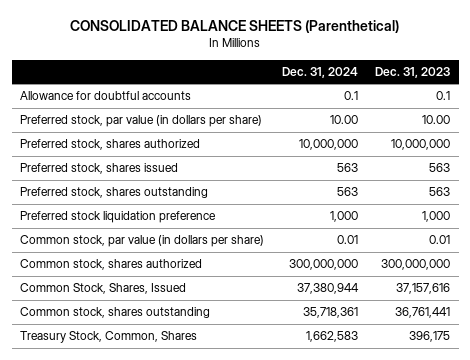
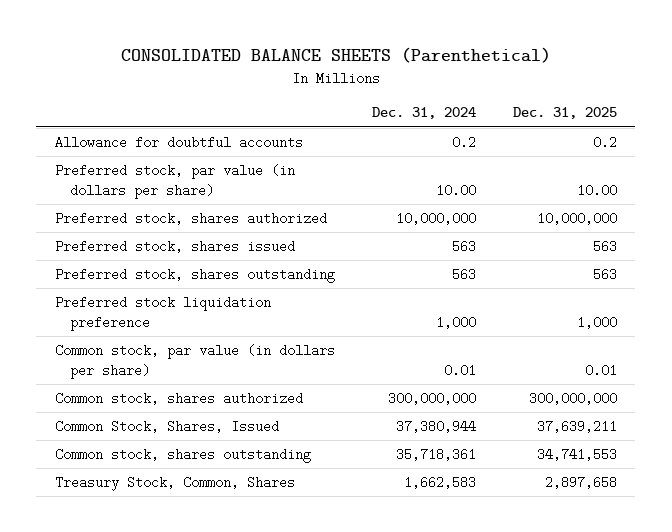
[374,66,450,78] Dec. 31, 2023 -> none
none -> [512,107,617,120] Dec. 31, 2025
[343,91,358,101] 0.1 -> [451,136,476,150] 0.2

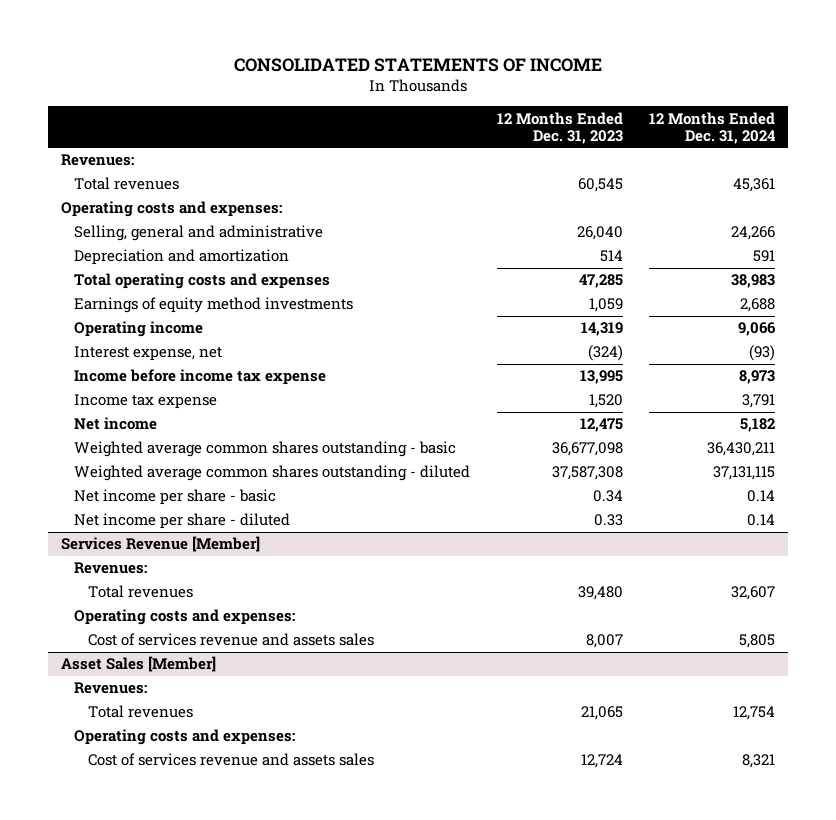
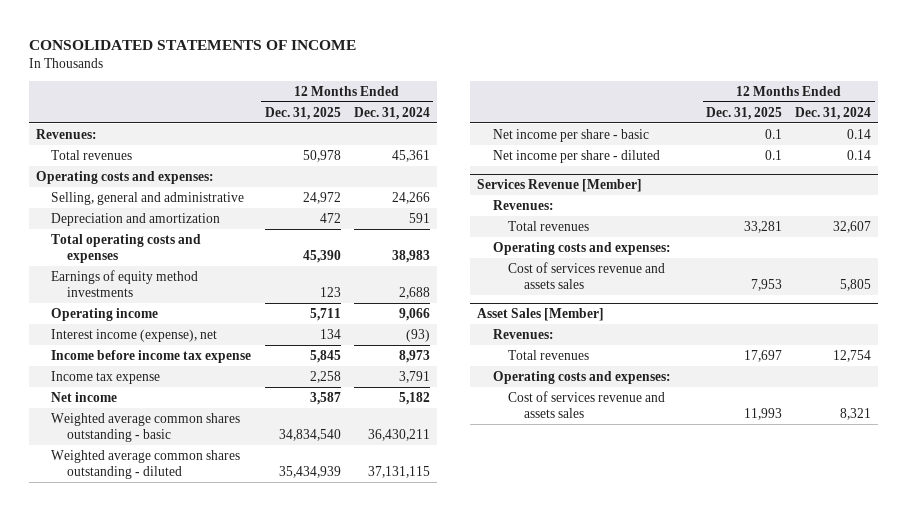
[496,111,623,145] 12 Months Ended Dec. 31, 2023 -> none
none -> [264,106,341,120] Dec. 31, 2025
[74,346,223,362] Interest expense, net -> [51,328,218,342] Interest income (expense), net

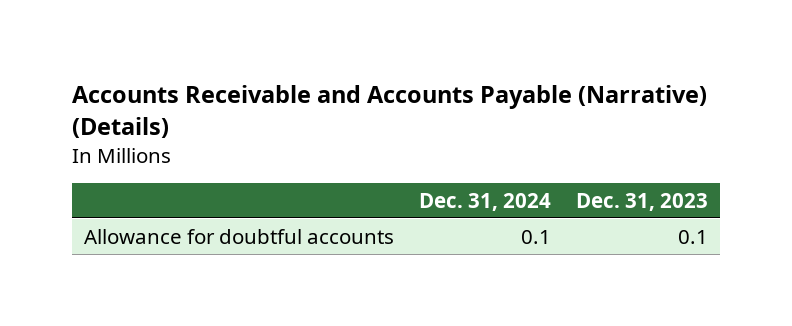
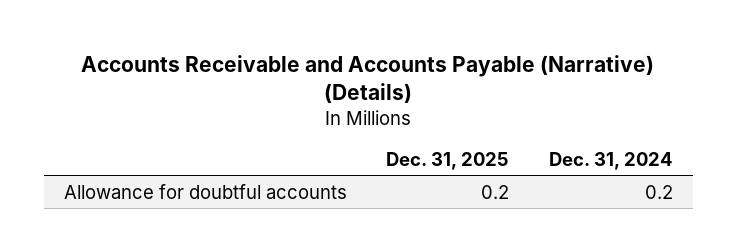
[575,192,708,211] Dec. 31, 2023 -> none
none -> [386,152,510,171] Dec. 31, 2025
[520,229,551,244] 0.1 -> [644,184,673,199] 0.2

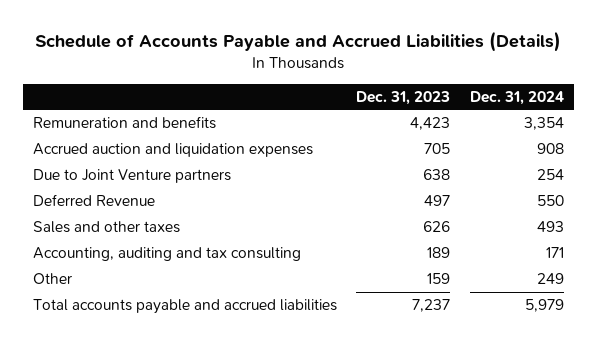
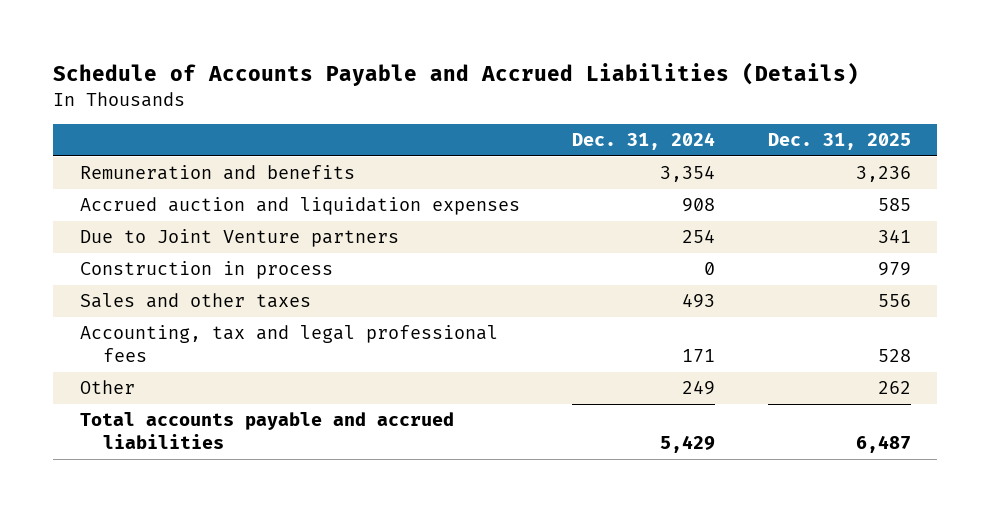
[356,90,451,105] Dec. 31, 2023 -> none
none -> [767,133,911,151] Dec. 31, 2025
[32,194,155,207] Deferred Revenue -> none
none -> [79,261,333,280] Construction in process
[32,247,301,262] Accounting, auditing and tax consulting -> [79,325,498,362] Accounting, tax and legal professional fees
[524,299,564,313] 5,979 -> [660,434,716,453] 5,429

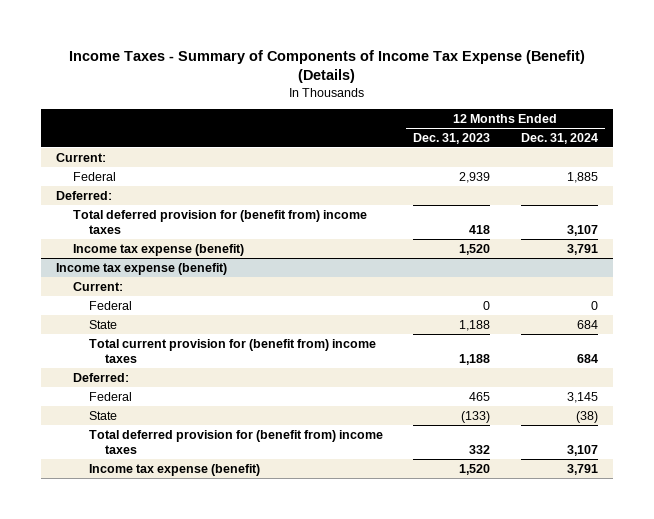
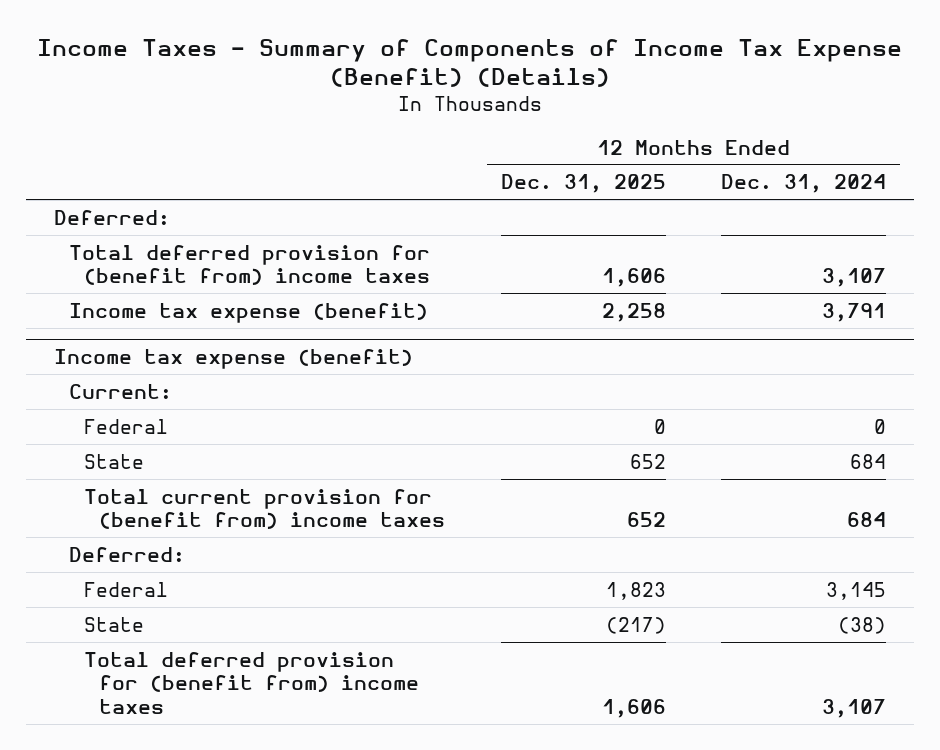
[413,132,491,144] Dec. 31, 2023 -> none
none -> [500,174,666,194] Dec. 31, 2025
[56,152,107,162] Current: -> none
[72,171,116,181] Federal -> none
[89,463,261,476] Income tax expense (benefit) -> none

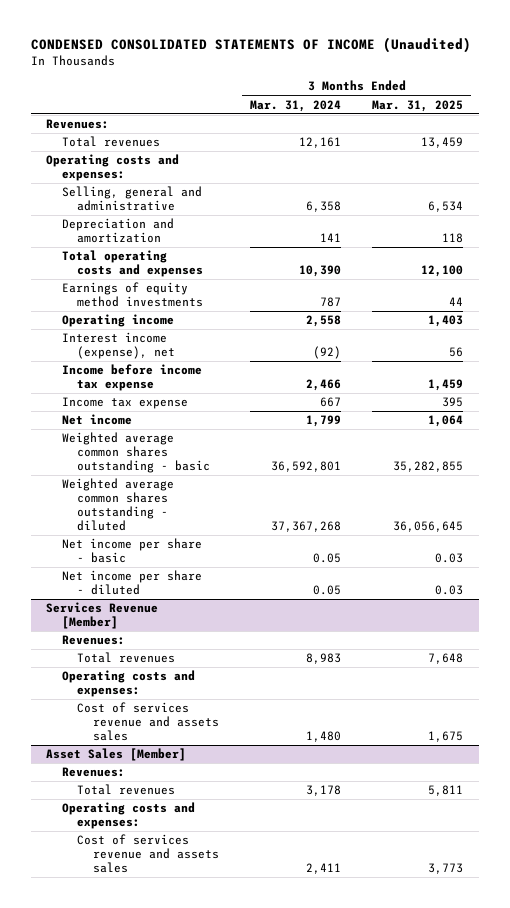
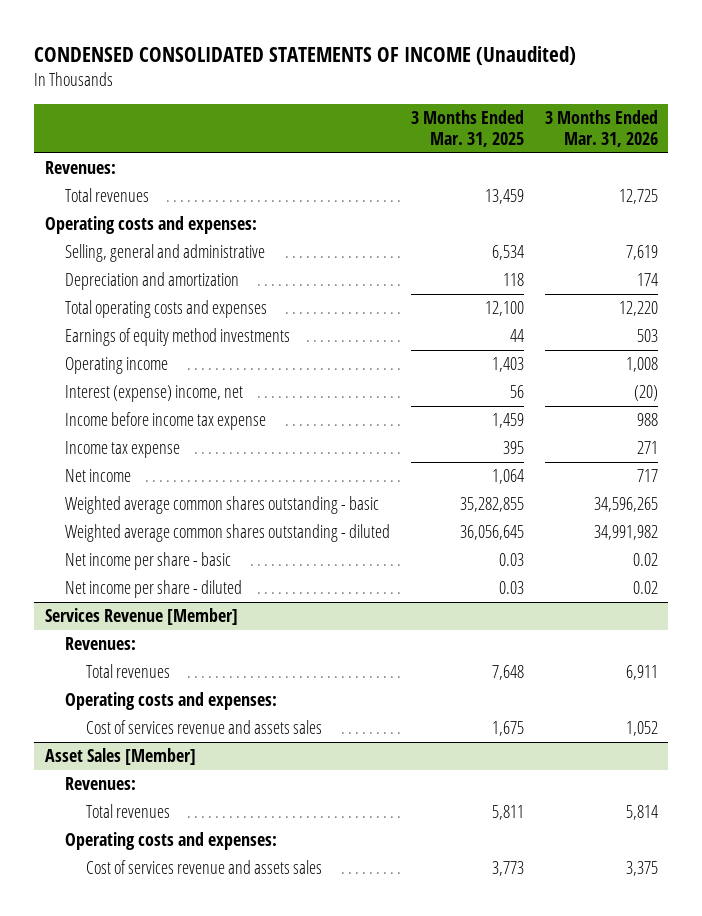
[249,99,341,112] Mar. 31, 2024 -> none
none -> [544,110,658,147] 3 Months Ended Mar. 31, 2026
[61,332,176,360] Interest income (expense), net -> [65,385,244,403] Interest (expense) income, net

